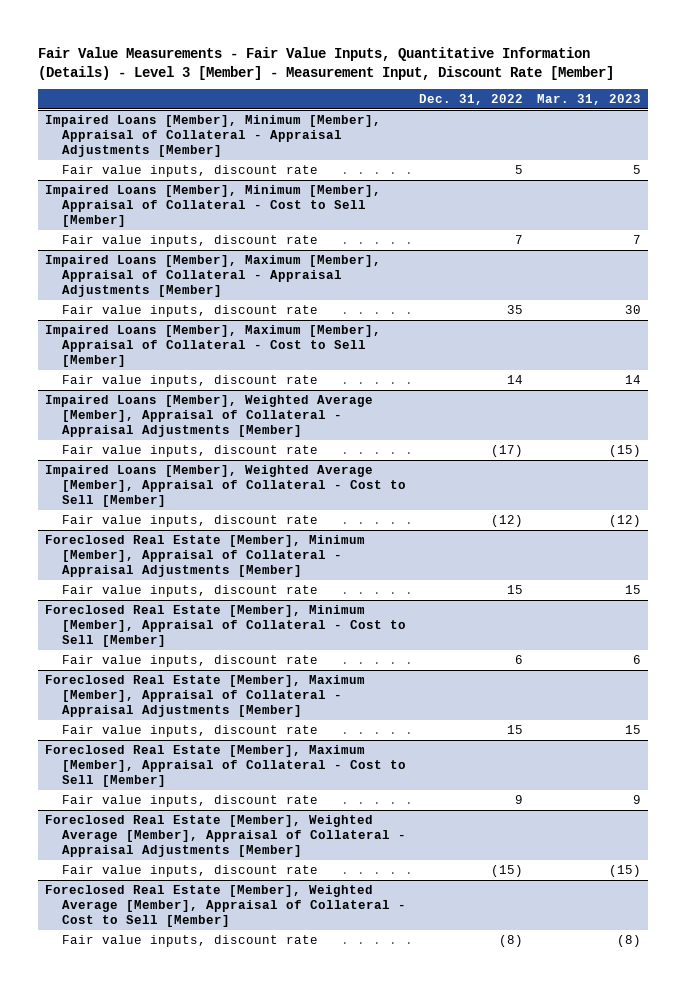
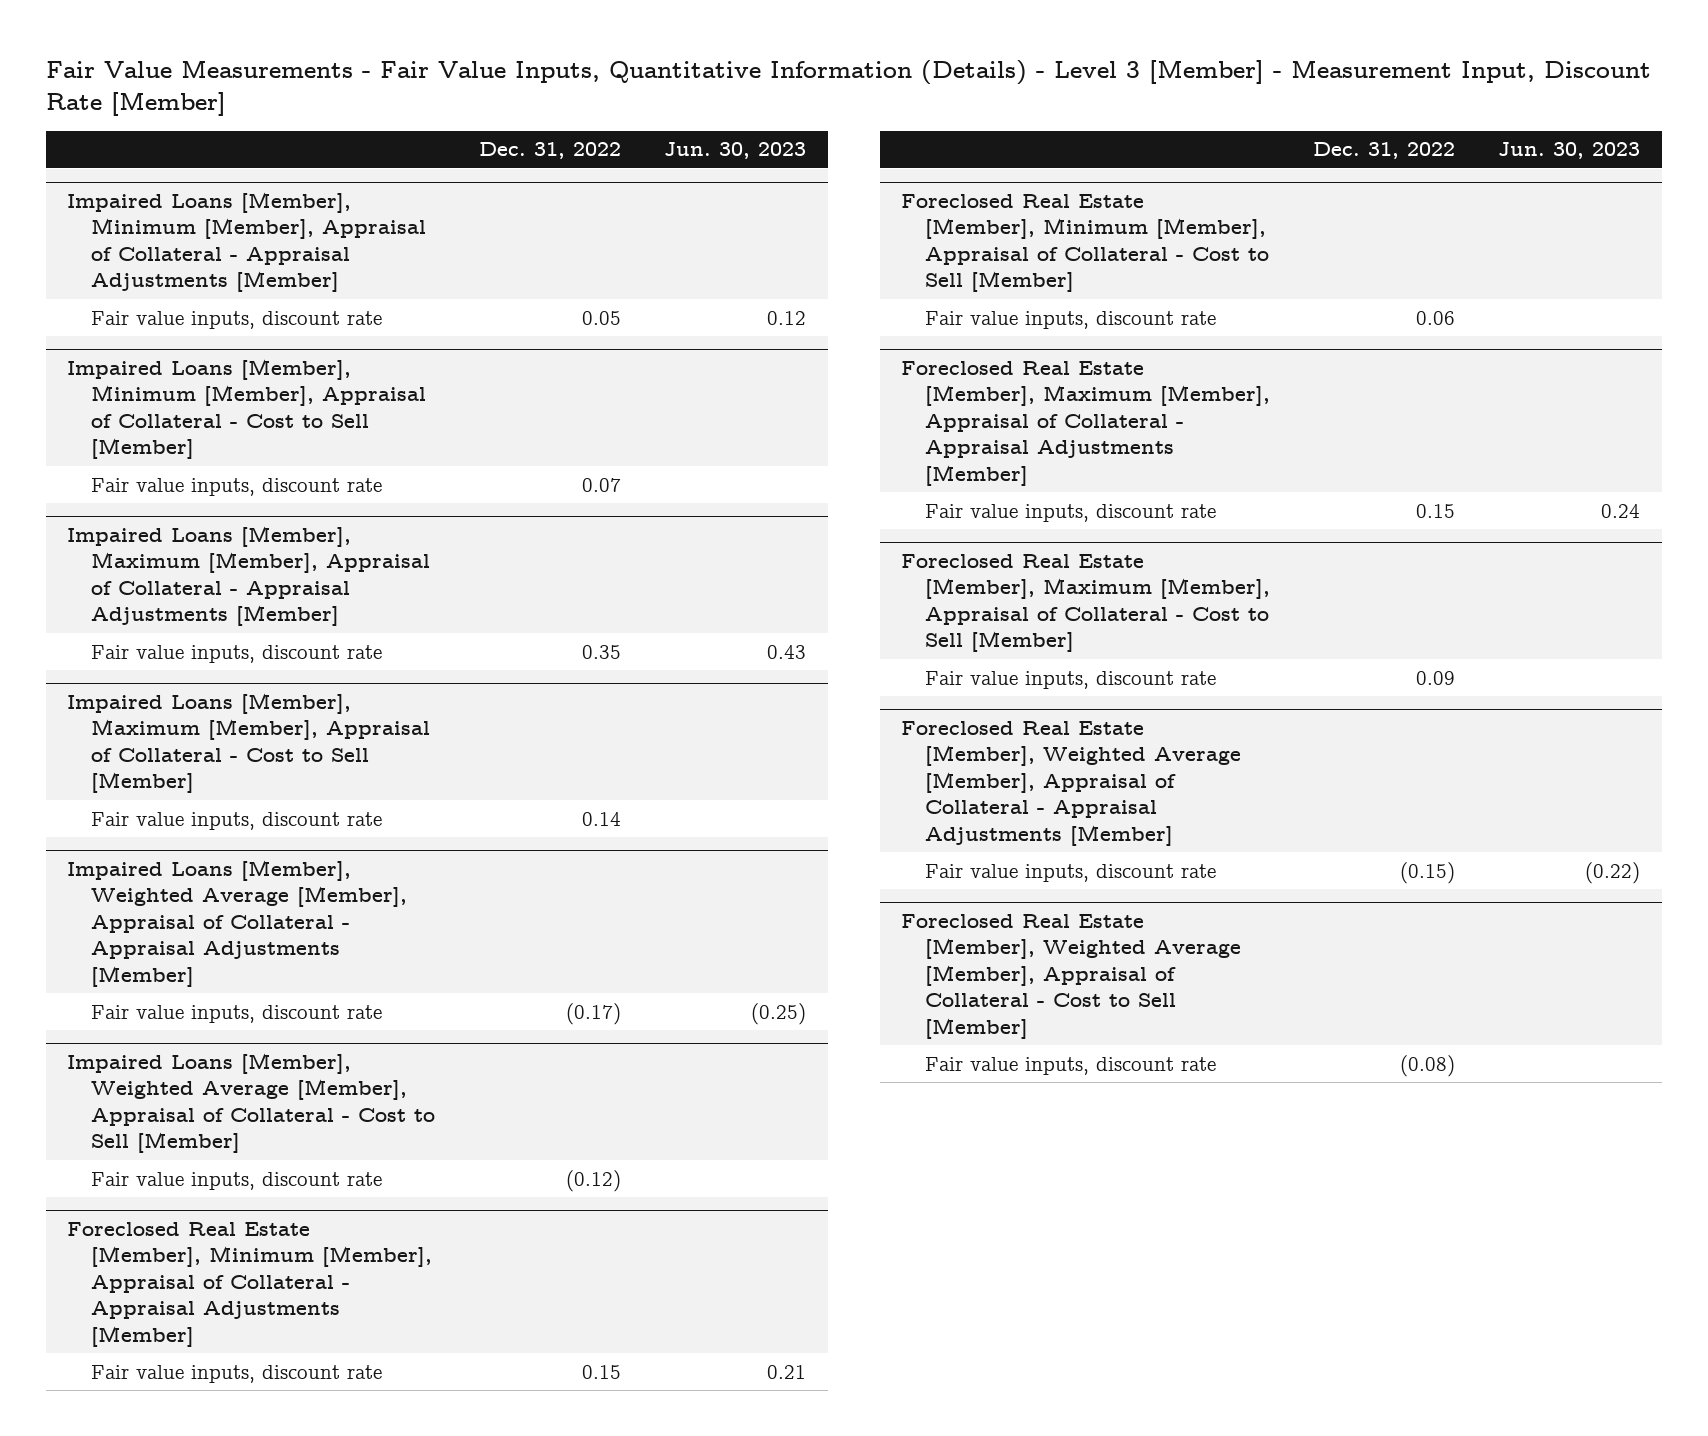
[537,93,642,105] Mar. 31, 2023 -> none
none -> [664,142,807,160] Jun. 30, 2023
[515,164,524,174] 5 -> [582,310,622,325] 0.05
[515,234,524,244] 7 -> [582,477,622,492] 0.07
[507,304,524,314] 35 -> [582,644,622,659] 0.35
[507,374,524,384] 14 -> [582,811,622,826] 0.14
[491,444,524,457] (17) -> [566,1002,622,1025] (0.17)
[491,514,524,527] (12) -> [566,1169,622,1192] (0.12)
[507,584,524,594] 15 -> [582,1364,622,1379] 0.15
[515,654,524,664] 6 -> [1416,310,1456,325] 0.06
[507,724,524,734] 15 -> [1416,503,1456,518] 0.15
[515,794,524,804] 9 -> [1416,670,1456,685] 0.09
[491,864,524,877] (15) -> [1400,861,1456,884] (0.15)
[499,934,524,947] (8) -> [1400,1054,1456,1077] (0.08)

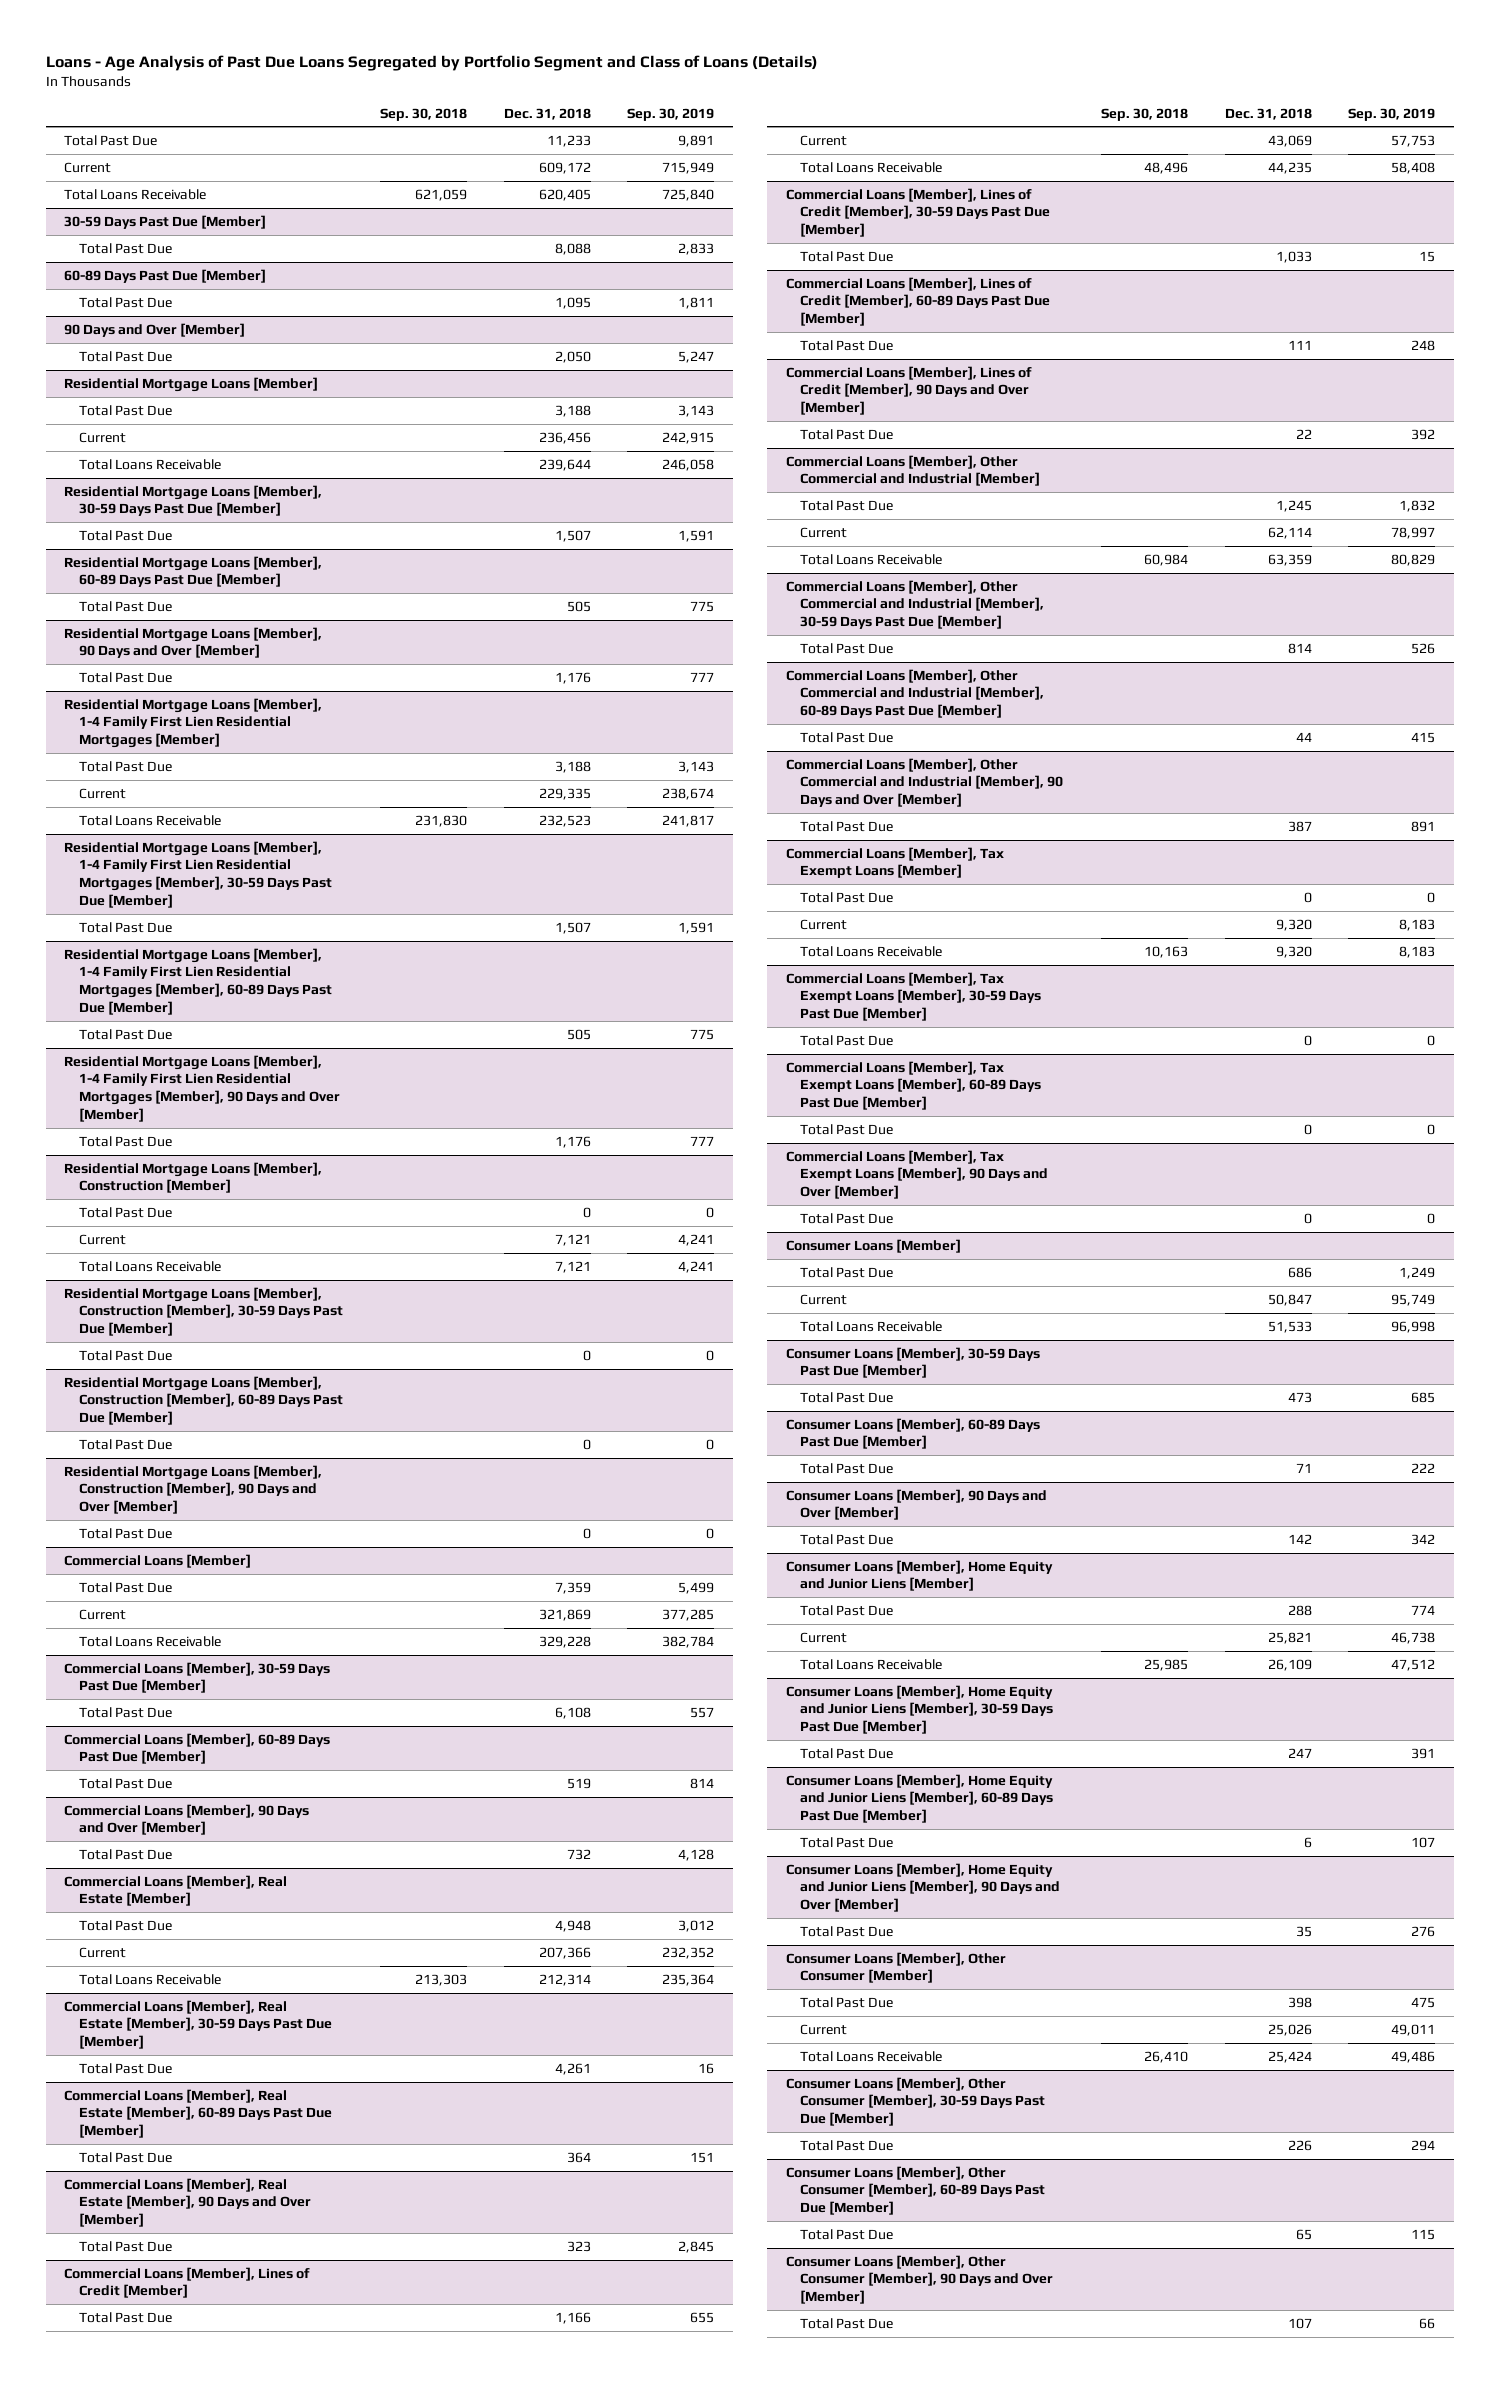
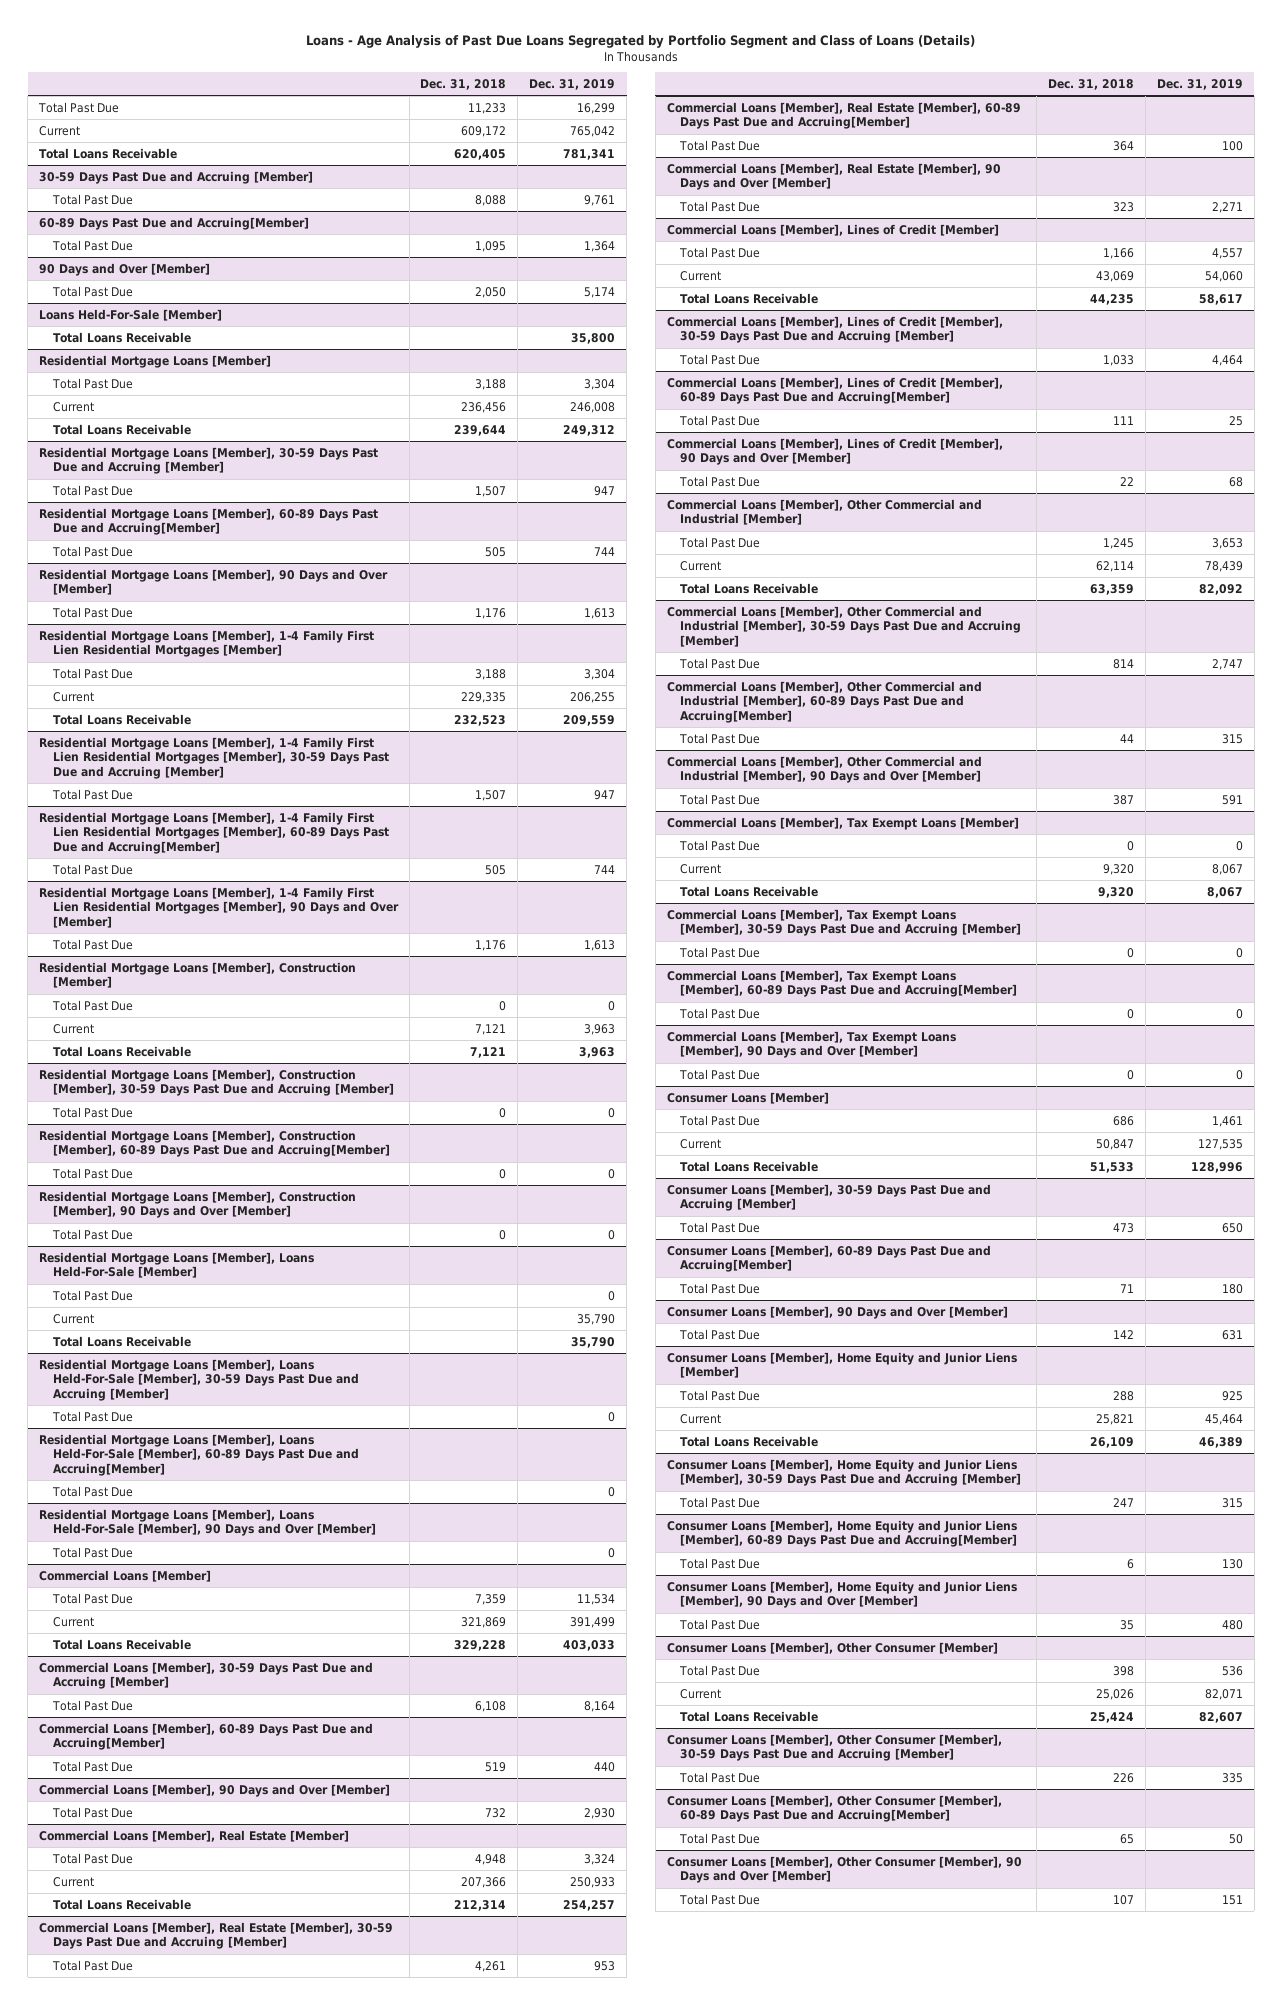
[379,107,467,121] Sep. 30, 2018 -> none
[627,107,715,121] Sep. 30, 2019 -> none
none -> [529,78,616,90] Dec. 31, 2019
[64,214,267,229] 30-59 Days Past Due [Member] -> [39,170,314,184] 30-59 Days Past Due and Accruing [Member]
[64,268,267,283] 60-89 Days Past Due [Member] -> [39,216,310,230] 60-89 Days Past Due and Accruing[Member]
none -> [39,308,223,321] Loans Held-For-Sale [Member]
none -> [52,331,191,343] Total Loans Receivable
[64,484,323,517] Residential Mortgage Loans [Member], 30-59 Days Past Due [Member] -> [39,446,379,475] Residential Mortgage Loans [Member], 30-59 Days Past Due and Accruing [Member]
[64,555,323,588] Residential Mortgage Loans [Member], 60-89 Days Past Due [Member] -> [39,507,379,536] Residential Mortgage Loans [Member], 60-89 Days Past Due and Accruing[Member]
[64,840,333,908] Residential Mortgage Loans [Member], 1-4 Family First Lien Residential Mortgages [Member], 30-59 Days Past Due [Member] -> [39,736,389,780] Residential Mortgage Loans [Member], 1-4 Family First Lien Residential Mortgages [Member], 30-59 Days Past Due and Accruing [Member]
[64,947,333,1015] Residential Mortgage Loans [Member], 1-4 Family First Lien Residential Mortgages [Member], 60-89 Days Past Due [Member] -> [39,811,389,855] Residential Mortgage Loans [Member], 1-4 Family First Lien Residential Mortgages [Member], 60-89 Days Past Due and Accruing[Member]
[64,1286,344,1337] Residential Mortgage Loans [Member], Construction [Member], 30-59 Days Past Due [Member] -> [39,1068,394,1097] Residential Mortgage Loans [Member], Construction [Member], 30-59 Days Past Due and Accruing [Member]
[64,1375,344,1426] Residential Mortgage Loans [Member], Construction [Member], 60-89 Days Past Due [Member] -> [39,1129,390,1158] Residential Mortgage Loans [Member], Construction [Member], 60-89 Days Past Due and Accruing[Member]
none -> [39,1251,315,1279] Residential Mortgage Loans [Member], Loans Held-For-Sale [Member]
none -> [51,1289,133,1301] Total Past Due
none -> [52,1313,94,1324] Current
none -> [52,1335,191,1347] Total Loans Receivable
none -> [39,1358,359,1402] Residential Mortgage Loans [Member], Loans Held-For-Sale [Member], 30-59 Days Past Due and Accruing [Member]
none -> [51,1410,133,1422] Total Past Due
none -> [39,1433,359,1477] Residential Mortgage Loans [Member], Loans Held-For-Sale [Member], 60-89 Days Past Due and Accruing[Member]
none -> [51,1485,133,1497] Total Past Due
none -> [39,1508,376,1537] Residential Mortgage Loans [Member], Loans Held-For-Sale [Member], 90 Days and Over [Member]
none -> [51,1546,133,1558] Total Past Due
[64,1661,331,1694] Commercial Loans [Member], 30-59 Days Past Due [Member] -> [39,1661,374,1690] Commercial Loans [Member], 30-59 Days Past Due and Accruing [Member]
[64,1732,331,1765] Commercial Loans [Member], 60-89 Days Past Due [Member] -> [39,1722,374,1751] Commercial Loans [Member], 60-89 Days Past Due and Accruing[Member]
[64,1999,333,2050] Commercial Loans [Member], Real Estate [Member], 30-59 Days Past Due [Member] -> [39,1921,394,1950] Commercial Loans [Member], Real Estate [Member], 30-59 Days Past Due and Accruing [Member]
[64,2088,333,2139] Commercial Loans [Member], Real Estate [Member], 60-89 Days Past Due [Member] -> [666,101,1021,130] Commercial Loans [Member], Real Estate [Member], 60-89 Days Past Due and Accruing[Member]
[785,187,1051,238] Commercial Loans [Member], Lines of Credit [Member], 30-59 Days Past Due [Member] -> [666,315,1003,344] Commercial Loans [Member], Lines of Credit [Member], 30-59 Days Past Due and Accruing [Member]
[785,276,1051,327] Commercial Loans [Member], Lines of Credit [Member], 60-89 Days Past Due [Member] -> [666,376,1003,405] Commercial Loans [Member], Lines of Credit [Member], 60-89 Days Past Due and Accruing[Member]
[785,579,1045,630] Commercial Loans [Member], Other Commercial and Industrial [Member], 30-59 Days Past Due [Member] -> [666,605,1022,648] Commercial Loans [Member], Other Commercial and Industrial [Member], 30-59 Days Past Due and Accruing [Member]
[785,668,1045,719] Commercial Loans [Member], Other Commercial and Industrial [Member], 60-89 Days Past Due [Member] -> [666,680,982,724] Commercial Loans [Member], Other Commercial and Industrial [Member], 60-89 Days Past Due and Accruing[Member]
[785,971,1042,1022] Commercial Loans [Member], Tax Exempt Loans [Member], 30-59 Days Past Due [Member] -> [666,908,1022,937] Commercial Loans [Member], Tax Exempt Loans [Member], 30-59 Days Past Due and Accruing [Member]
[785,1060,1042,1111] Commercial Loans [Member], Tax Exempt Loans [Member], 60-89 Days Past Due [Member] -> [666,969,1018,998] Commercial Loans [Member], Tax Exempt Loans [Member], 60-89 Days Past Due and Accruing[Member]
[785,1346,1040,1379] Consumer Loans [Member], 30-59 Days Past Due [Member] -> [666,1183,991,1212] Consumer Loans [Member], 30-59 Days Past Due and Accruing [Member]
[785,1417,1040,1450] Consumer Loans [Member], 60-89 Days Past Due [Member] -> [666,1244,991,1273] Consumer Loans [Member], 60-89 Days Past Due and Accruing[Member]
[785,1684,1054,1735] Consumer Loans [Member], Home Equity and Junior Liens [Member], 30-59 Days Past Due [Member] -> [666,1458,1022,1487] Consumer Loans [Member], Home Equity and Junior Liens [Member], 30-59 Days Past Due and Accruing [Member]
[785,1773,1054,1824] Consumer Loans [Member], Home Equity and Junior Liens [Member], 60-89 Days Past Due [Member] -> [666,1519,1018,1548] Consumer Loans [Member], Home Equity and Junior Liens [Member], 60-89 Days Past Due and Accruing[Member]
[785,2076,1046,2127] Consumer Loans [Member], Other Consumer [Member], 30-59 Days Past Due [Member] -> [666,1733,1002,1762] Consumer Loans [Member], Other Consumer [Member], 30-59 Days Past Due and Accruing [Member]
[785,2165,1046,2216] Consumer Loans [Member], Other Consumer [Member], 60-89 Days Past Due [Member] -> [666,1794,1002,1823] Consumer Loans [Member], Other Consumer [Member], 60-89 Days Past Due and Accruing[Member]

